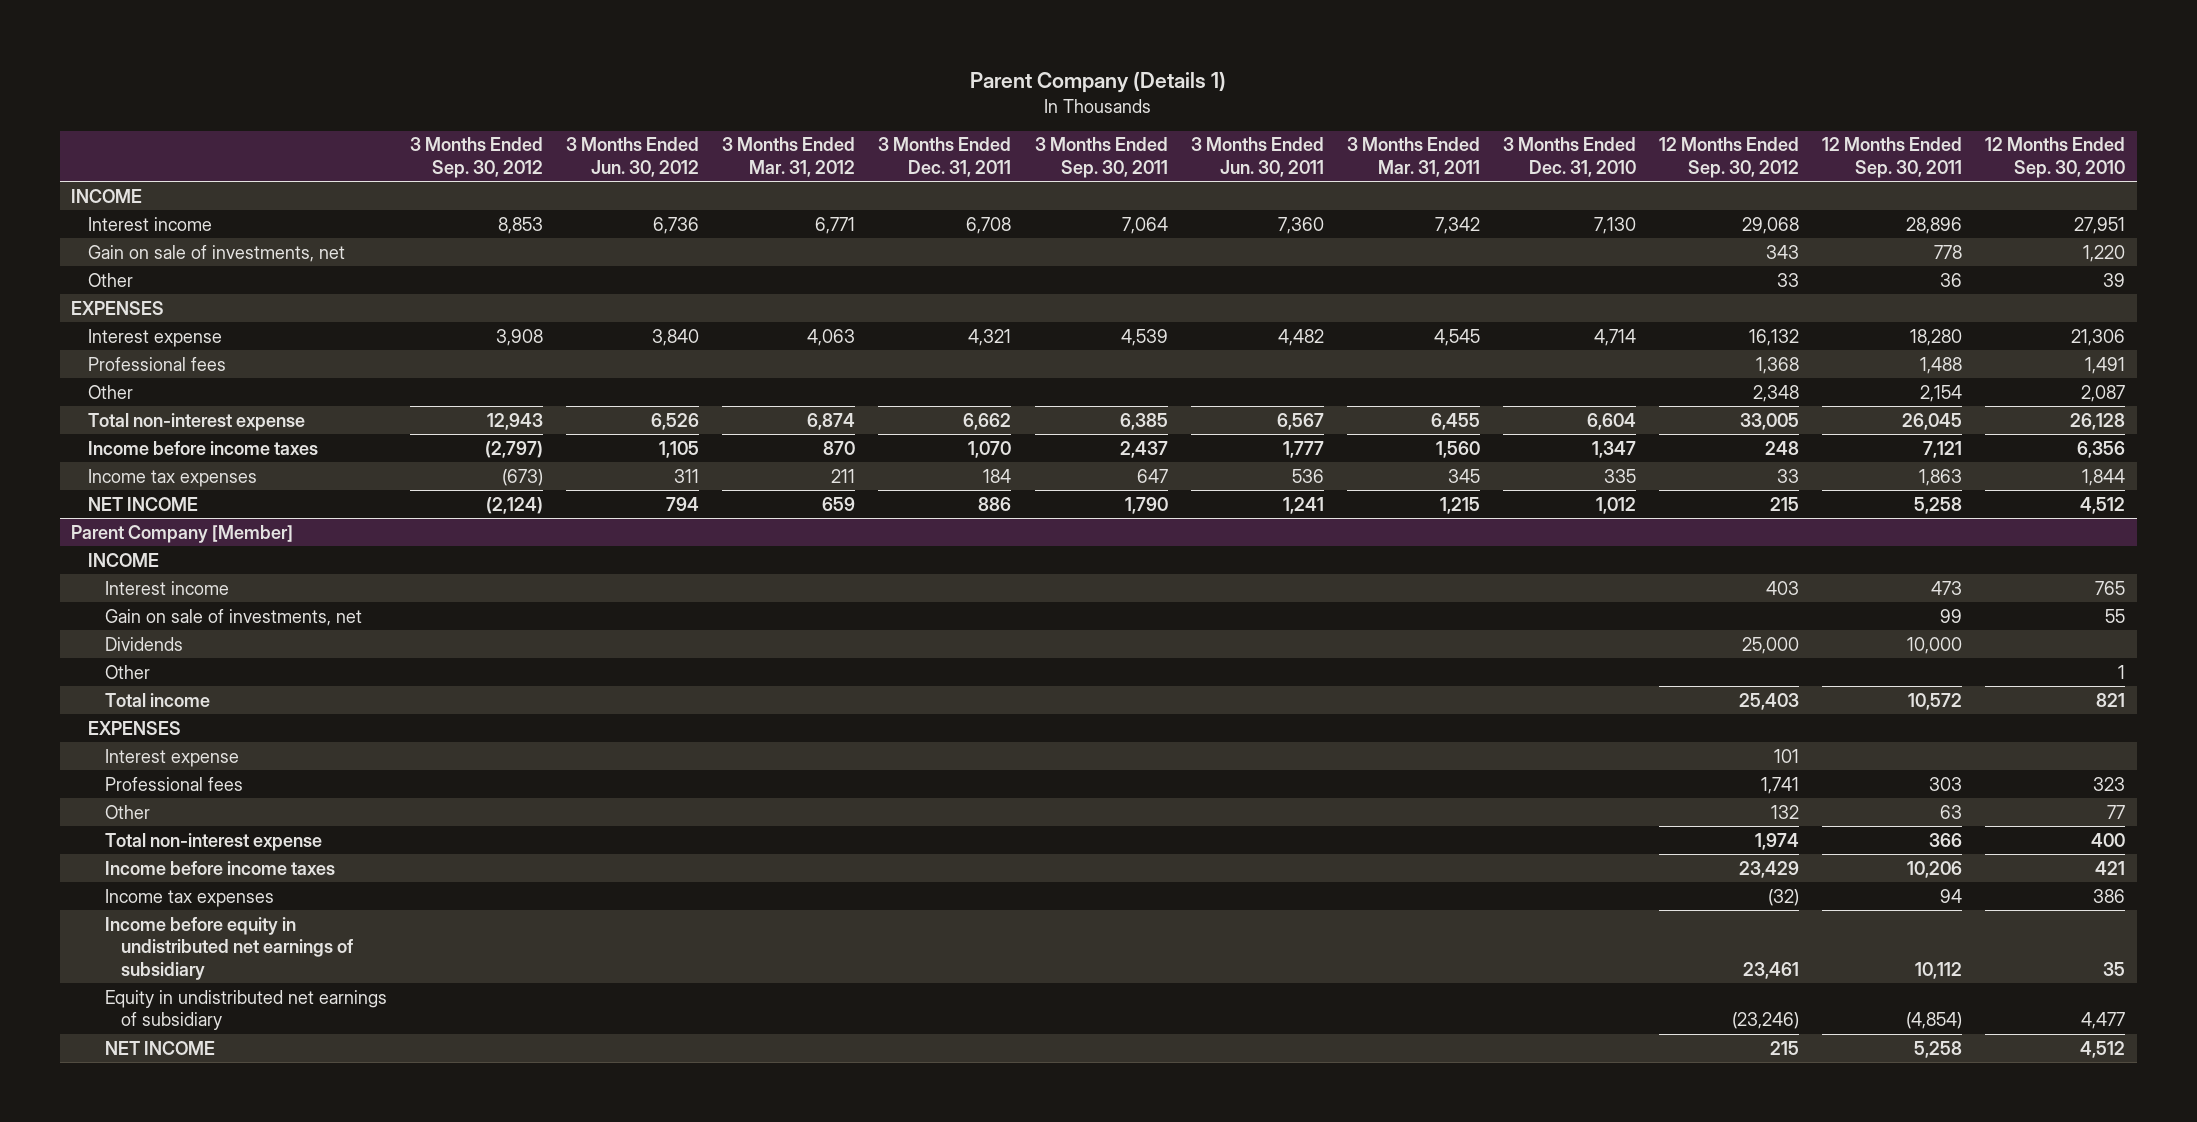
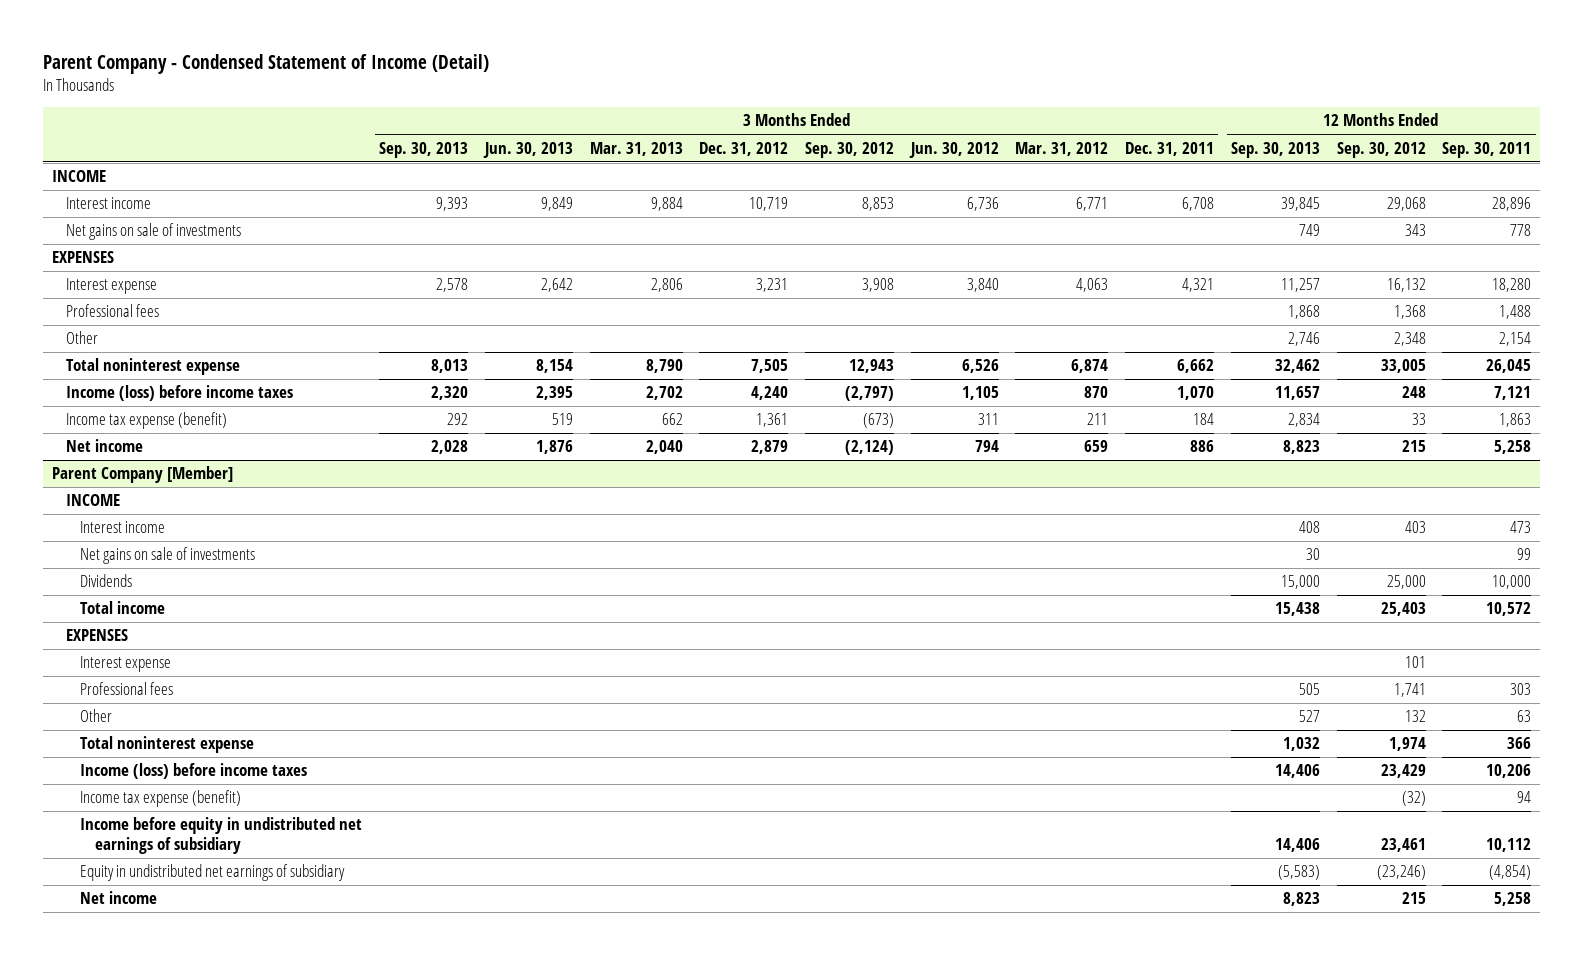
[970,70,1227,93] Parent Company (Details 1) -> [43,53,490,74] Parent Company - Condensed Statement of Income (Detail)
[1034,137,1168,179] 3 Months Ended Sep. 30, 2011 -> none
[1190,137,1324,178] 3 Months Ended Jun. 30, 2011 -> none
[1346,137,1480,178] 3 Months Ended Mar. 31, 2011 -> none
[1502,137,1636,178] 3 Months Ended Dec. 31, 2010 -> none
[1985,137,2126,179] 12 Months Ended Sep. 30, 2010 -> none
none -> [379,141,469,158] Sep. 30, 2013
none -> [482,141,573,158] Jun. 30, 2013
none -> [589,141,683,156] Mar. 31, 2013
none -> [699,141,789,156] Dec. 31, 2012
none -> [1230,141,1320,158] Sep. 30, 2013
[88,272,134,287] Other -> none
[88,244,346,262] Gain on sale of investments, net -> [65,223,241,241] Net gains on sale of investments
[88,412,306,431] Total non-interest expense -> [65,358,240,376] Total noninterest expense
[88,440,319,455] Income before income taxes -> [65,385,293,402] Income (loss) before income taxes
[88,468,258,487] Income tax expenses -> [65,412,227,430] Income tax expense (benefit)
[88,496,199,511] NET INCOME -> [65,439,143,453] Net income
[104,608,362,626] Gain on sale of investments, net -> [80,547,256,565] Net gains on sale of investments
[104,664,150,679] Other -> none
[104,832,322,851] Total non-interest expense -> [80,736,255,754] Total noninterest expense
[104,860,335,875] Income before income taxes -> [80,763,308,780] Income (loss) before income taxes
[104,888,274,907] Income tax expenses -> [80,790,242,808] Income tax expense (benefit)
[104,1040,215,1055] NET INCOME -> [80,891,158,905] Net income

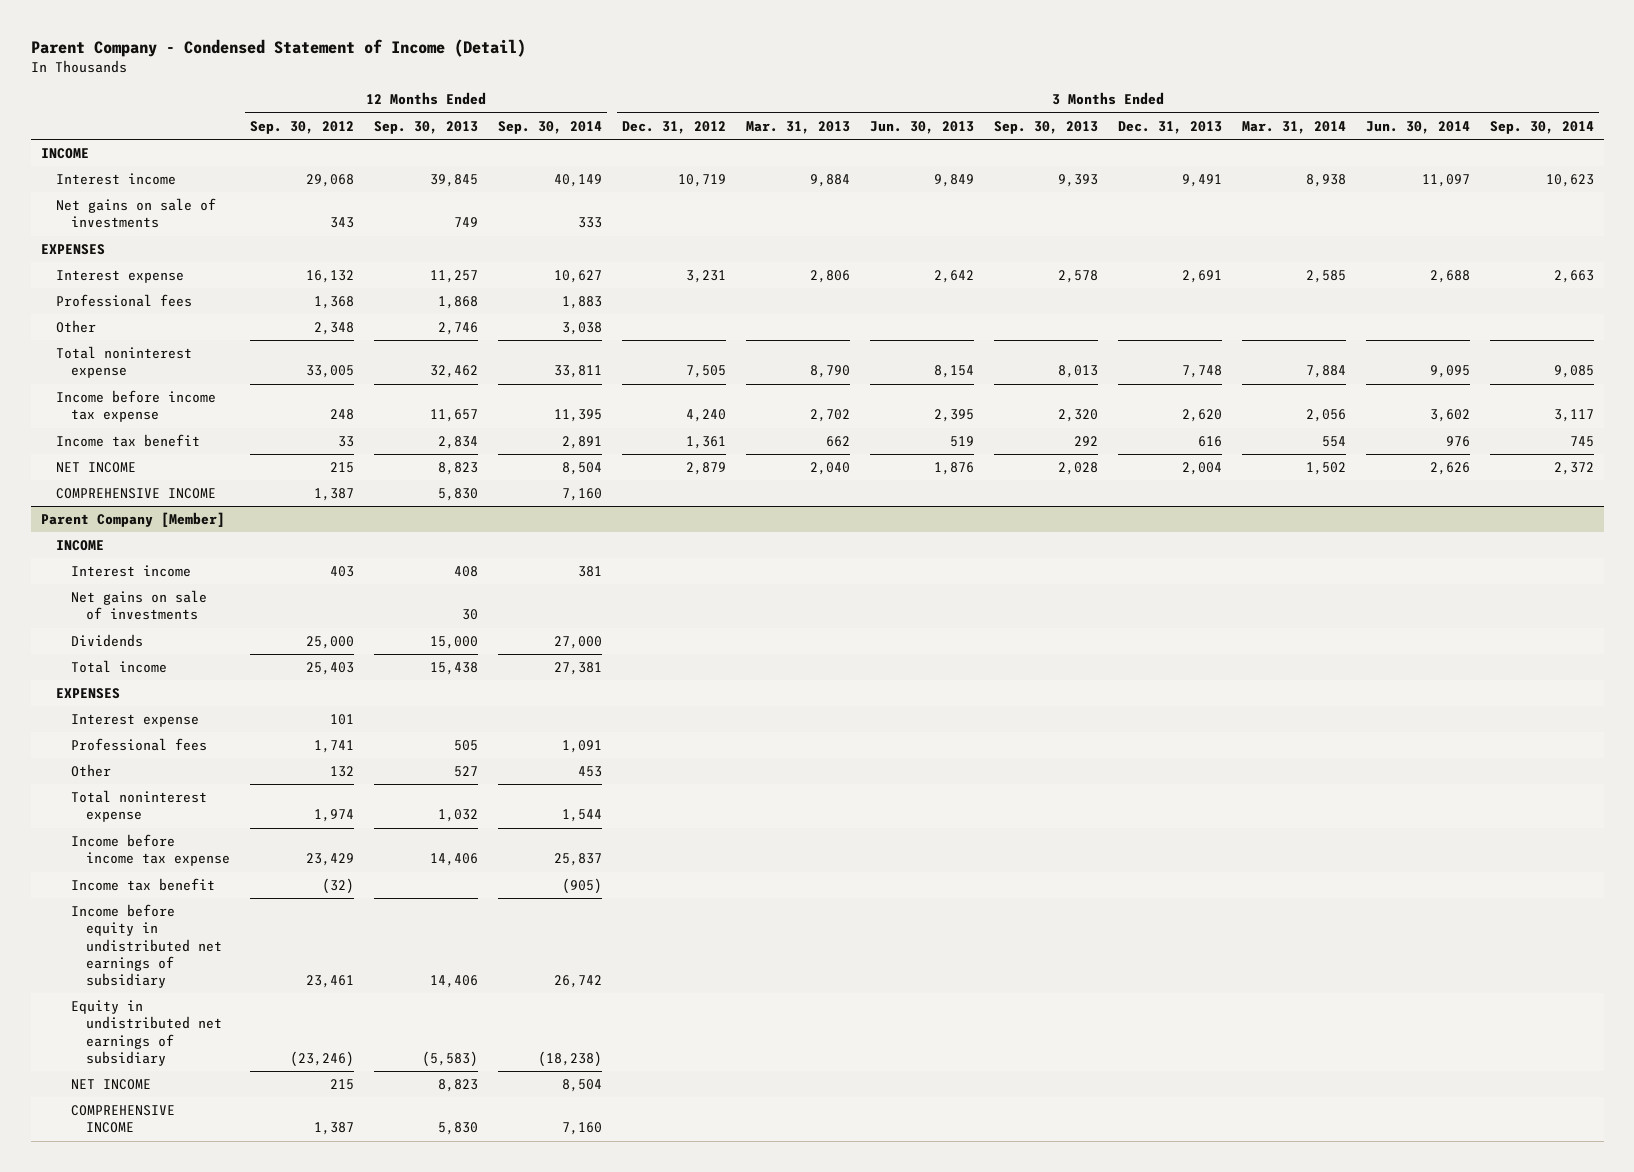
[805,141,895,158] Sep. 30, 2012 -> none
[908,141,999,158] Jun. 30, 2012 -> none
[1015,141,1109,156] Mar. 31, 2012 -> none
[1125,141,1215,156] Dec. 31, 2011 -> none
[1442,141,1532,158] Sep. 30, 2011 -> none
none -> [498,120,603,134] Sep. 30, 2014
none -> [1117,120,1222,134] Dec. 31, 2013
none -> [1241,120,1346,134] Mar. 31, 2014
none -> [1365,120,1470,134] Jun. 30, 2014
none -> [1489,120,1594,134] Sep. 30, 2014
[65,385,293,402] Income (loss) before income taxes -> [55,390,216,423] Income before income tax expense
[65,412,227,430] Income tax expense (benefit) -> [55,434,200,448] Income tax benefit
[65,439,143,453] Net income -> [55,462,136,474] NET INCOME
none -> [55,488,216,500] COMPREHENSIVE INCOME
[80,763,308,780] Income (loss) before income taxes -> [71,834,231,867] Income before income tax expense
[80,790,242,808] Income tax expense (benefit) -> [71,878,216,892] Income tax benefit
[80,891,158,905] Net income -> [71,1079,152,1091] NET INCOME
none -> [71,1105,176,1134] COMPREHENSIVE INCOME

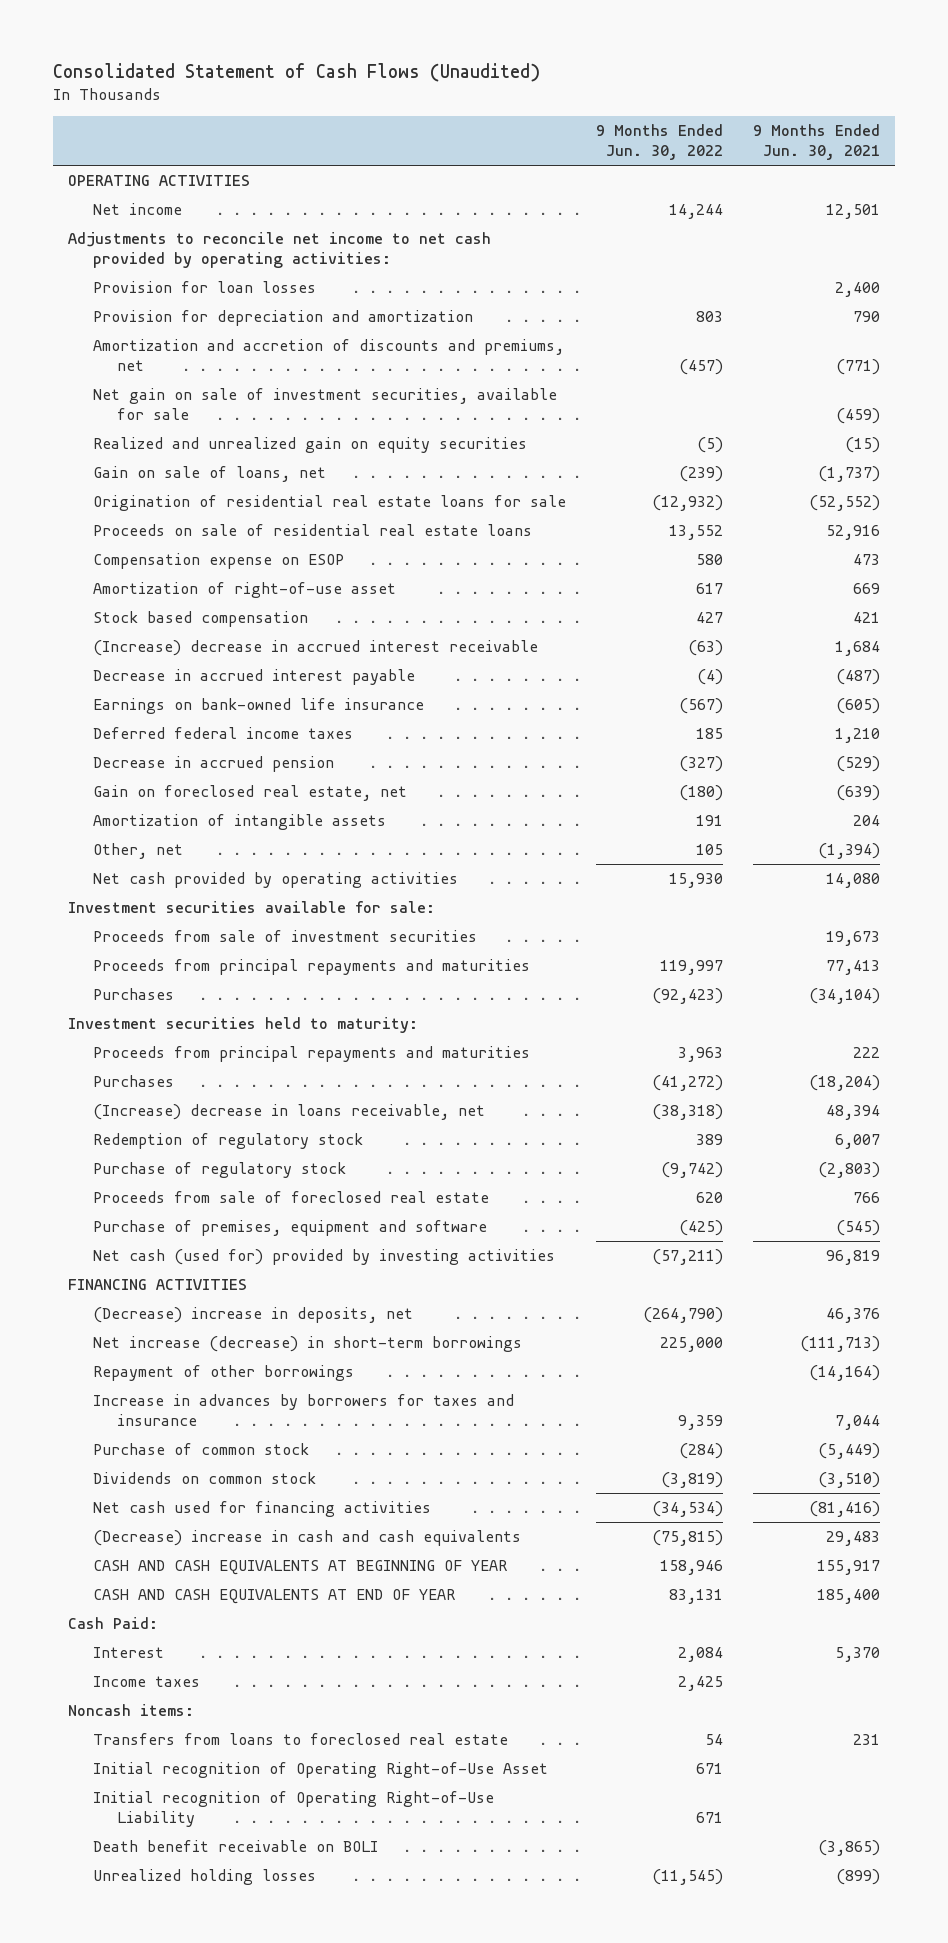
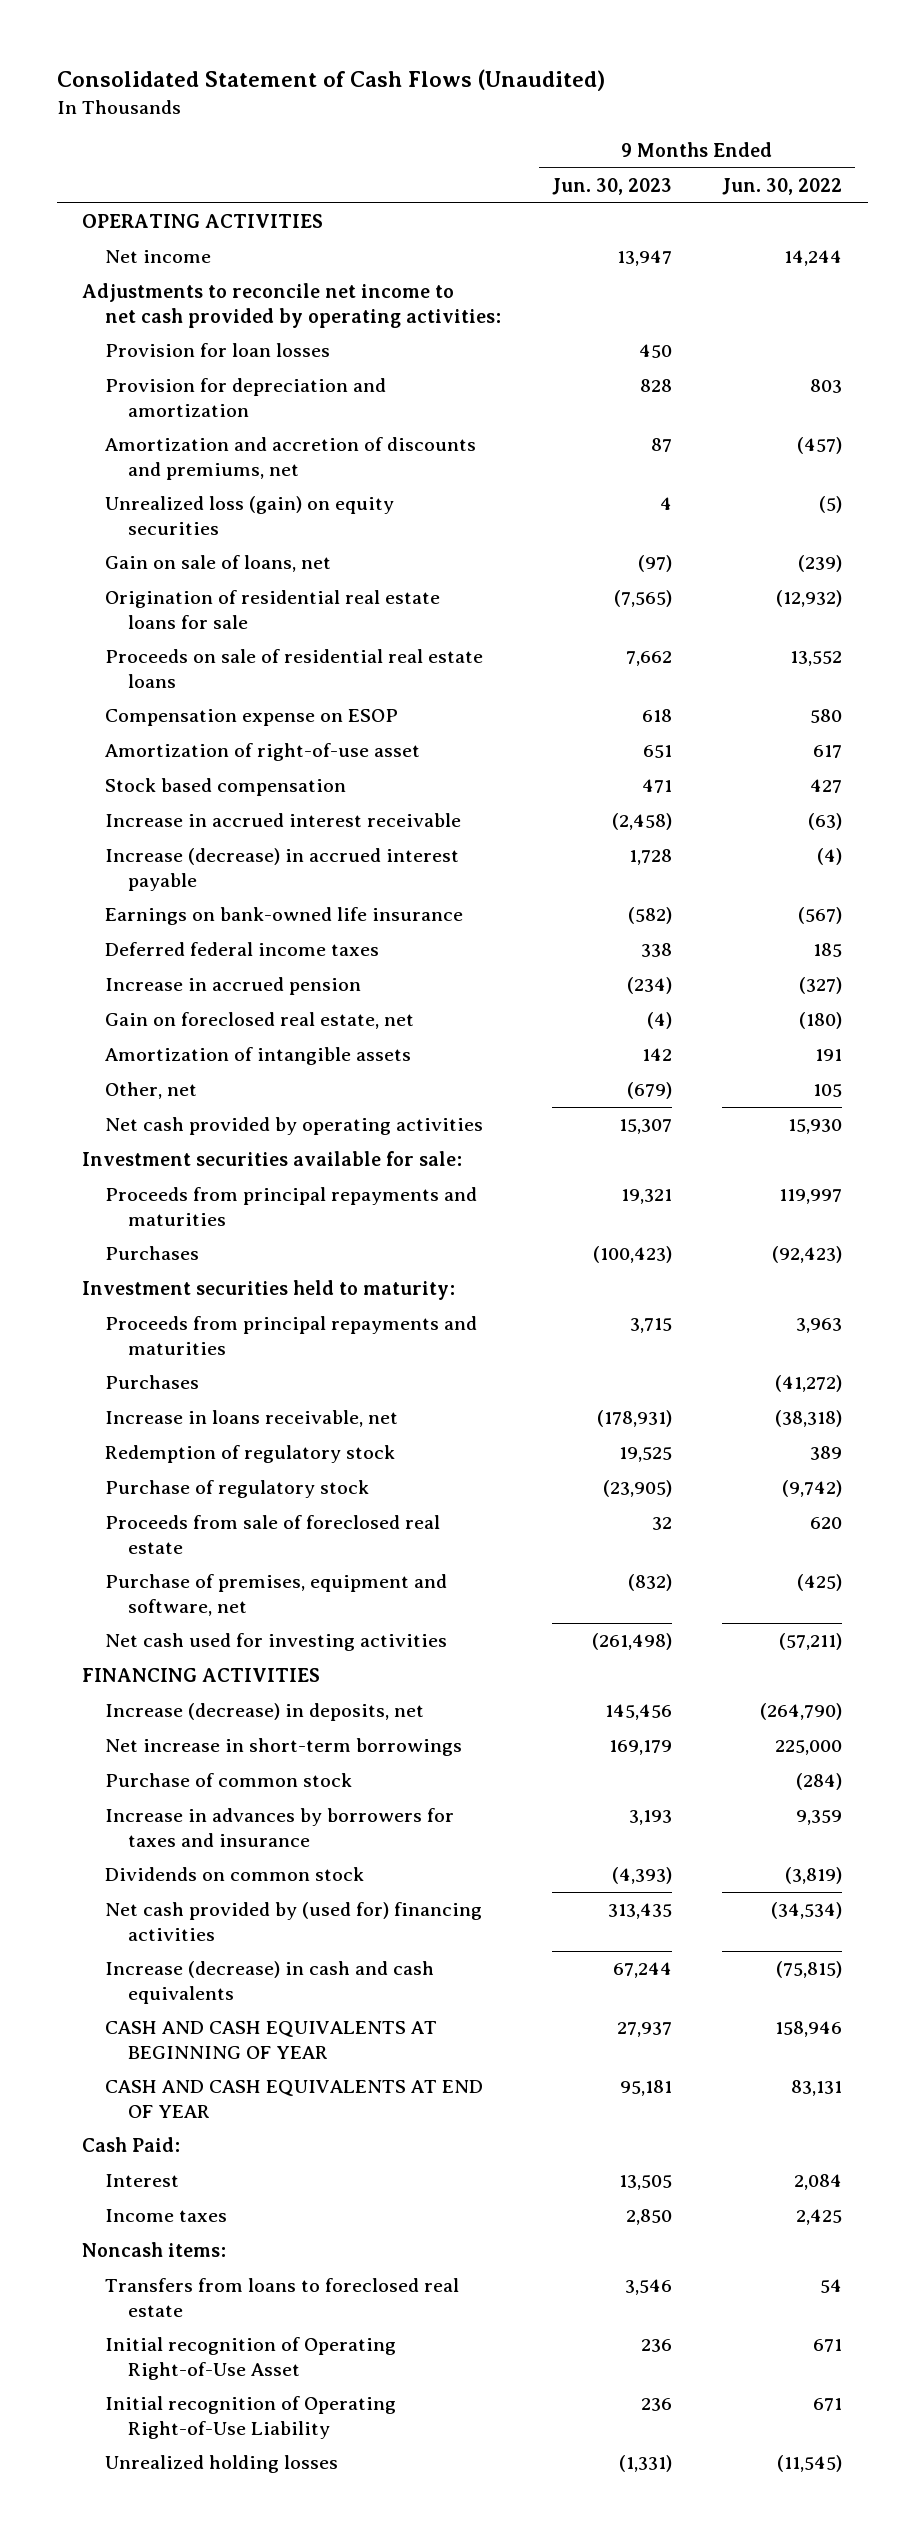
[753,124,881,161] 9 Months Ended Jun. 30, 2021 -> none
none -> [551,178,672,196] Jun. 30, 2023
[92,387,557,421] Net gain on sale of investment securities, available for sale -> none
[92,436,527,453] Realized and unrealized gain on equity securities -> [104,496,394,535] Unrealized loss (gain) on equity securities
[92,639,538,656] (Increase) decrease in accrued interest receivable -> [104,813,461,828] Increase in accrued interest receivable
[92,668,415,685] Decrease in accrued interest payable -> [104,848,459,891] Increase (decrease) in accrued interest payable
[92,755,334,772] Decrease in accrued pension -> [104,977,361,996] Increase in accrued pension
[92,929,477,942] Proceeds from sale of investment securities -> none
[92,1103,485,1120] (Increase) decrease in loans receivable, net -> [104,1410,398,1428] Increase in loans receivable, net
[92,1219,487,1236] Purchase of premises, equipment and software -> [104,1574,447,1616] Purchase of premises, equipment and software, net
[92,1248,555,1265] Net cash (used for) provided by investing activities -> [104,1633,447,1652] Net cash used for investing activities
[92,1364,354,1381] Repayment of other borrowings -> none
[92,1306,413,1323] (Decrease) increase in deposits, net -> [104,1703,424,1722] Increase (decrease) in deposits, net
[92,1335,522,1352] Net increase (decrease) in short-term borrowings -> [104,1738,462,1757] Net increase in short-term borrowings
[92,1393,514,1427] Increase in advances by borrowers for taxes and insurance -> [104,1808,454,1847] Increase in advances by borrowers for taxes and insurance
[92,1500,431,1517] Net cash used for financing activities -> [104,1902,482,1941] Net cash provided by (used for) financing activities
[92,1529,521,1546] (Decrease) increase in cash and cash equivalents -> [104,1961,434,2004] Increase (decrease) in cash and cash equivalents
[92,1839,378,1852] Death benefit receivable on BOLI -> none

